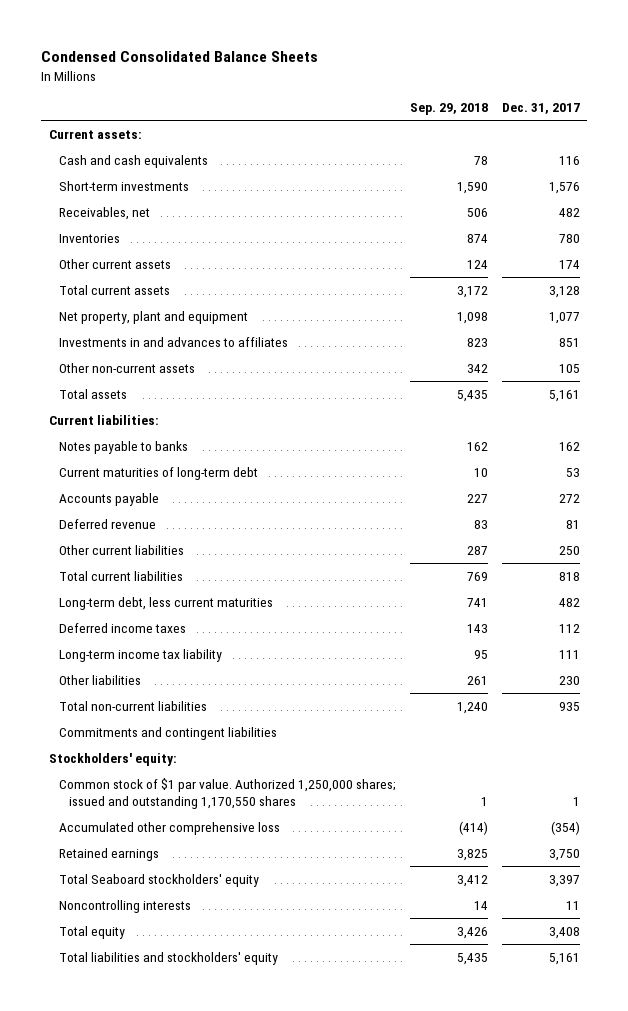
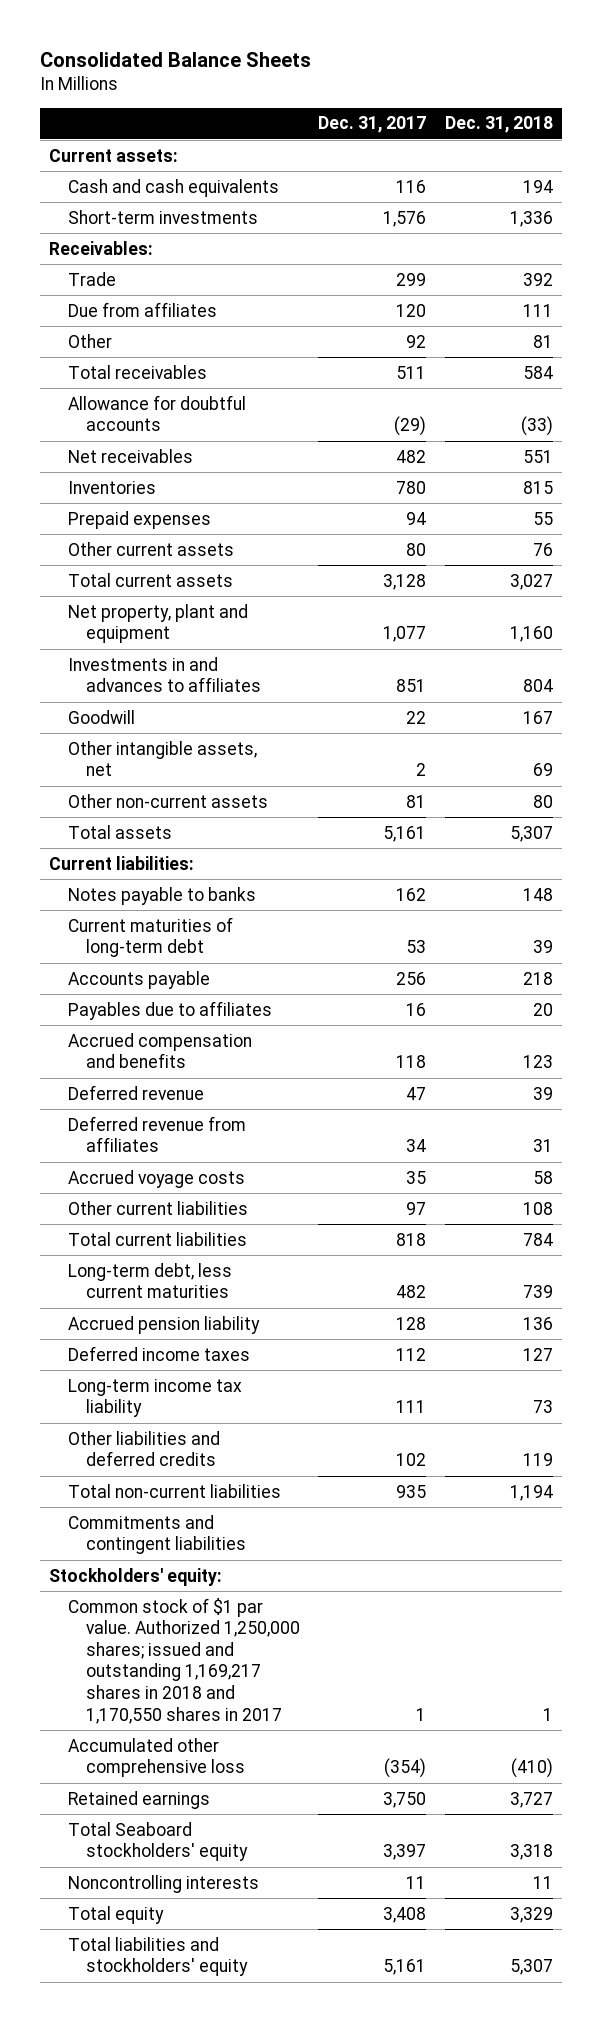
[41,51,319,63] Condensed Consolidated Balance Sheets -> [40,52,312,68] Consolidated Balance Sheets
[409,103,488,116] Sep. 29, 2018 -> none
none -> [444,116,553,134] Dec. 31, 2018
none -> [49,240,154,255] Receivables:
none -> [67,271,116,286] Trade
none -> [67,301,217,317] Due from affiliates
none -> [67,333,112,348] Other
none -> [67,364,207,379] Total receivables
none -> [67,394,246,432] Allowance for doubtful accounts
[58,206,150,220] Receivables, net -> [67,448,193,463] Net receivables
none -> [67,510,211,529] Prepaid expenses
[558,259,580,269] 174 -> [406,542,427,556] 80
none -> [67,709,135,724] Goodwill
none -> [67,740,257,777] Other intangible assets, net
[558,363,580,373] 105 -> [406,794,427,808] 81
[558,493,580,503] 272 -> [396,971,427,985] 256
none -> [67,1000,272,1020] Payables due to affiliates
none -> [67,1032,252,1069] Accrued compensation and benefits
[565,519,580,529] 81 -> [406,1086,427,1100] 47
none -> [67,1115,246,1153] Deferred revenue from affiliates
none -> [67,1169,245,1188] Accrued voyage costs
[558,545,580,555] 250 -> [406,1201,427,1215] 97
none -> [67,1315,260,1334] Accrued pension liability
[58,674,141,685] Other liabilities -> [67,1430,220,1467] Other liabilities and deferred credits
[558,675,580,685] 230 -> [396,1453,427,1467] 102
[58,777,396,809] Common stock of $1 par value. Authorized 1,250,000 shares; issued and outstanding 1,170,550 shares -> [67,1597,300,1724] Common stock of $1 par value. Authorized 1,250,000 shares; issued and outstanding 1,169,217 shares in 2018 and 1,170,550 shares in 2017

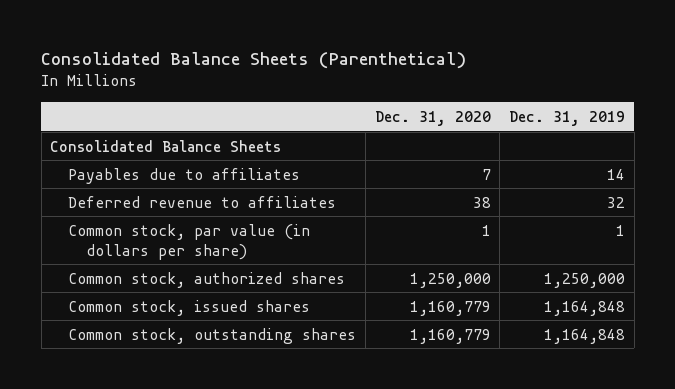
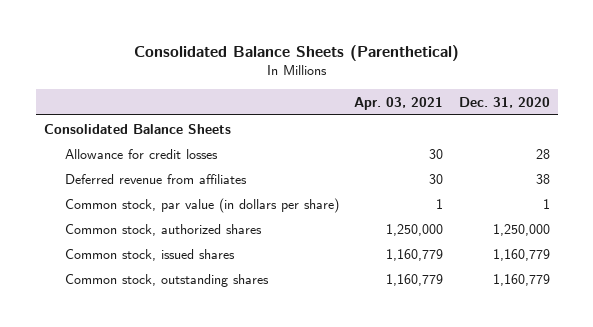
[508,110,625,126] Dec. 31, 2019 -> none
none -> [354,96,444,110] Apr. 03, 2021
[68,167,301,184] Payables due to affiliates -> none
none -> [64,148,218,159] Allowance for credit losses
[68,195,337,208] Deferred revenue to affiliates -> [64,173,247,184] Deferred revenue from affiliates

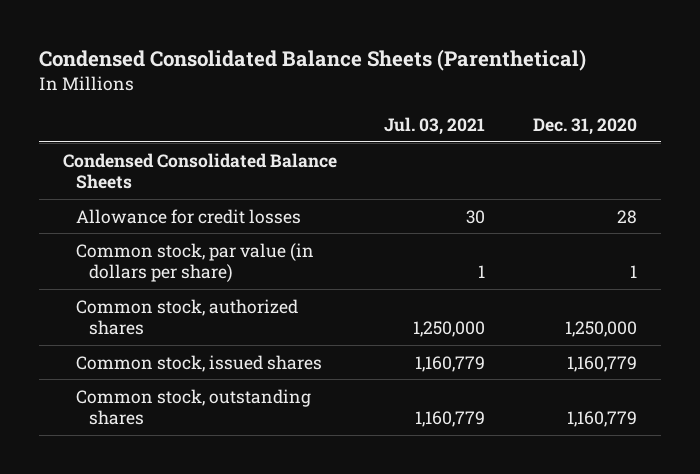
[133,45,459,62] Consolidated Balance Sheets (Parenthetical) -> [38,48,586,71] Condensed Consolidated Balance Sheets (Parenthetical)
[354,96,444,110] Apr. 03, 2021 -> none
none -> [384,116,486,135] Jul. 03, 2021
[43,123,231,134] Consolidated Balance Sheets -> [62,152,337,190] Condensed Consolidated Balance Sheets
[64,173,247,184] Deferred revenue from affiliates -> none

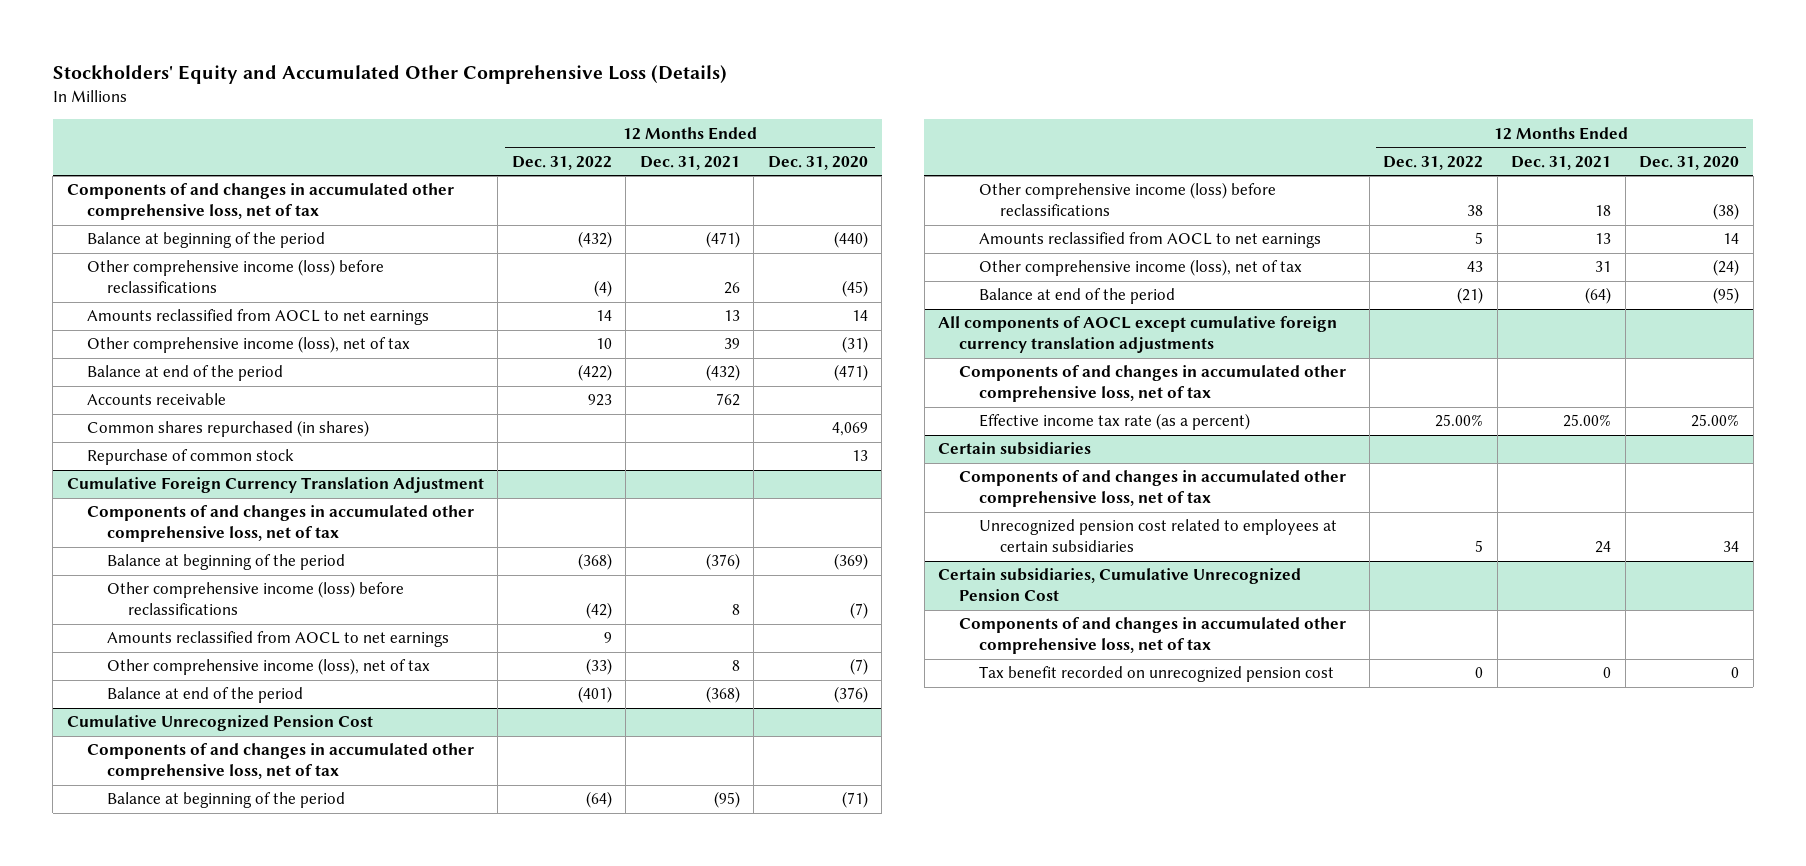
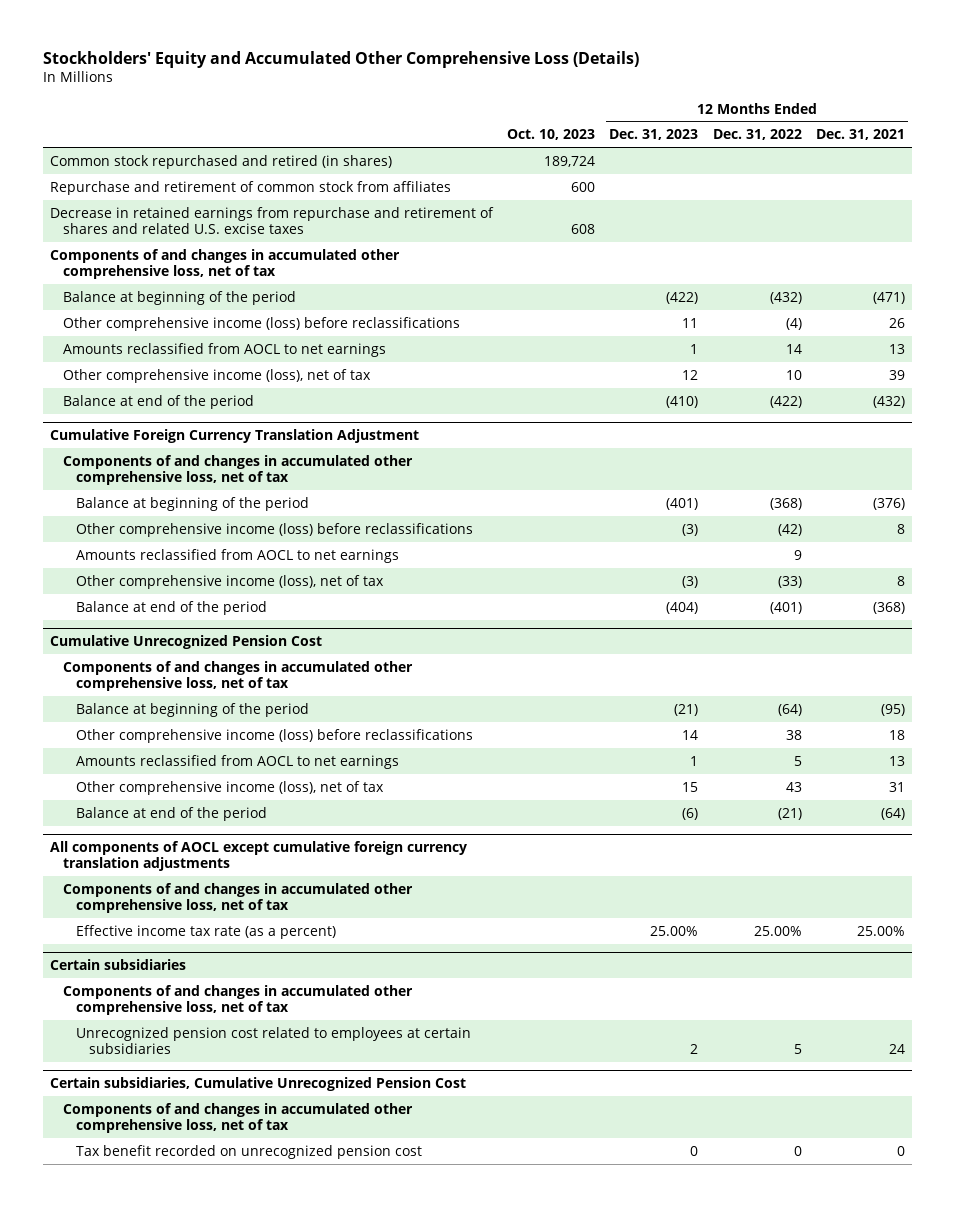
[767,155,868,170] Dec. 31, 2020 -> none
none -> [507,129,596,141] Oct. 10, 2023
none -> [609,129,699,141] Dec. 31, 2023
none -> [49,154,392,169] Common stock repurchased and retired (in shares)
none -> [49,180,451,195] Repurchase and retirement of common stock from affiliates
none -> [49,206,494,235] Decrease in retained earnings from repurchase and retirement of shares and related U.S. excise taxes
[86,393,226,406] Accounts receivable -> none
[86,420,369,438] Common shares repurchased (in shares) -> none
[86,449,294,466] Repurchase of common stock -> none

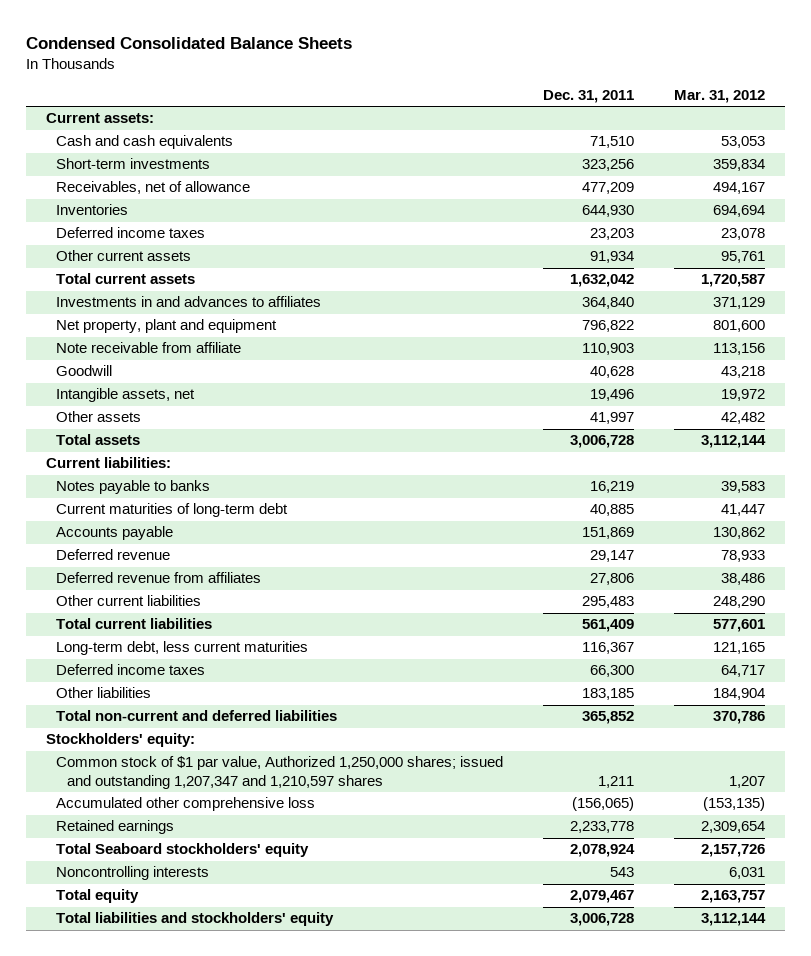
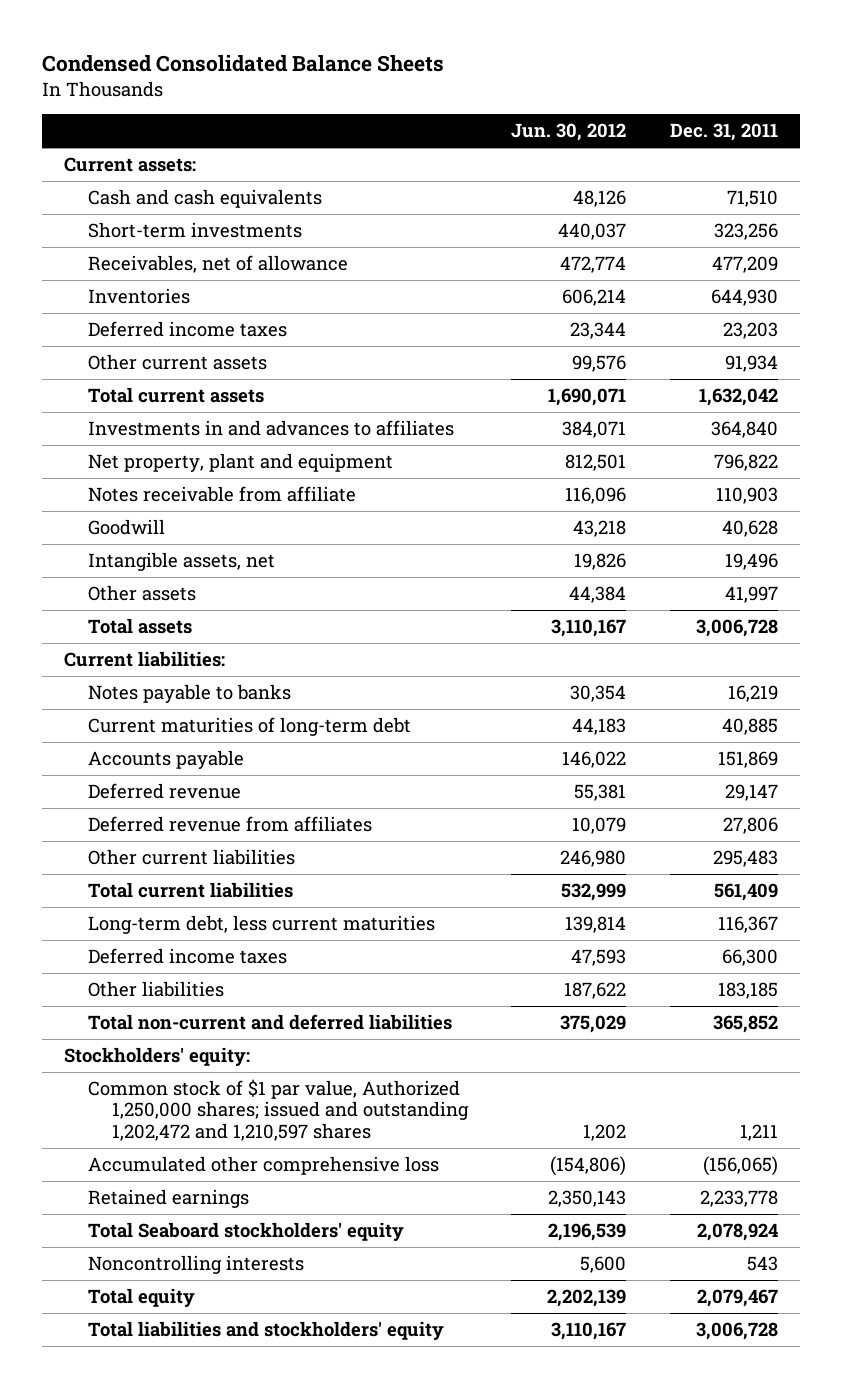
[674,90,766,104] Mar. 31, 2012 -> none
none -> [511,123,627,142] Jun. 30, 2012
[56,342,242,354] Note receivable from affiliate -> [87,486,356,503] Notes receivable from affiliate
[56,756,504,790] Common stock of $1 par value, Authorized 1,250,000 shares; issued and outstanding 1,207,347 and 1,210,597 shares -> [87,1079,469,1141] Common stock of $1 par value, Authorized 1,250,000 shares; issued and outstanding 1,202,472 and 1,210,597 shares

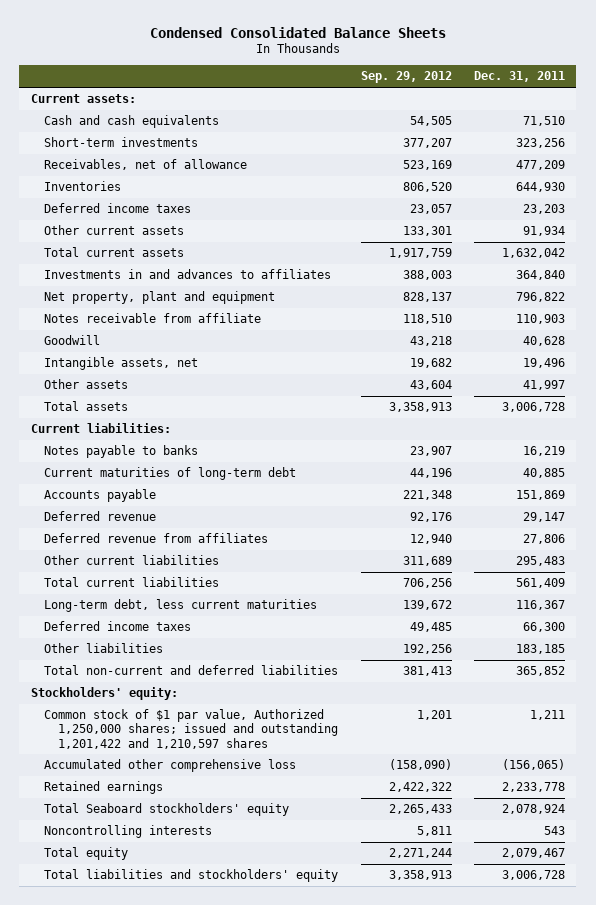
[511,123,627,142] Jun. 30, 2012 -> none
none -> [360,71,452,84] Sep. 29, 2012
[87,1079,469,1141] Common stock of $1 par value, Authorized 1,250,000 shares; issued and outstanding 1,202,472 and 1,210,597 shares -> [44,709,339,749] Common stock of $1 par value, Authorized 1,250,000 shares; issued and outstanding 1,201,422 and 1,210,597 shares

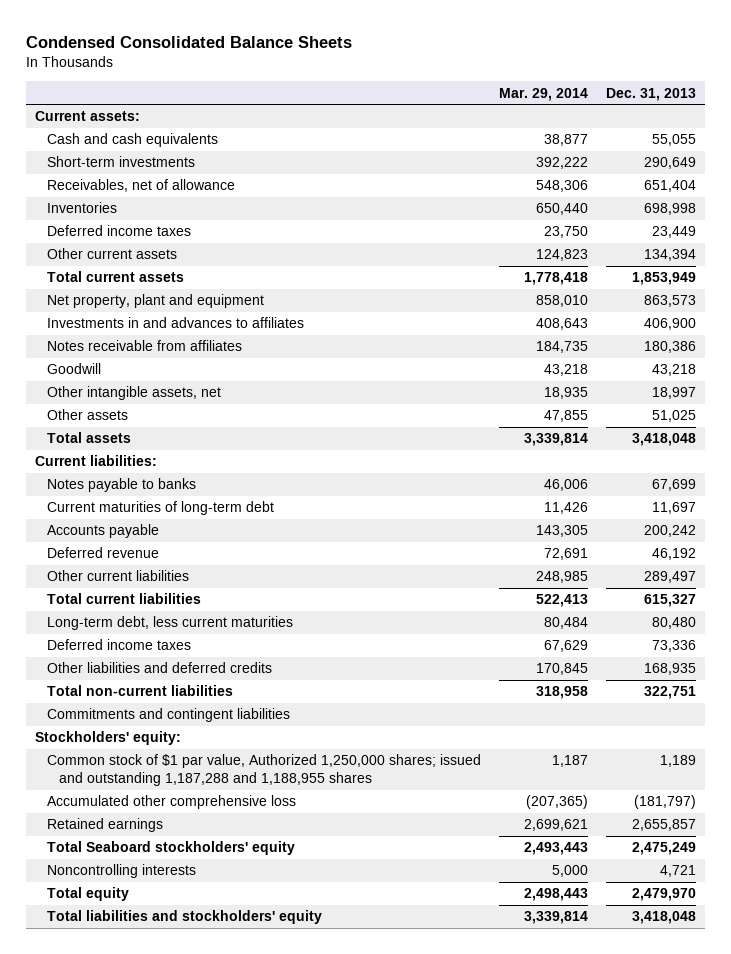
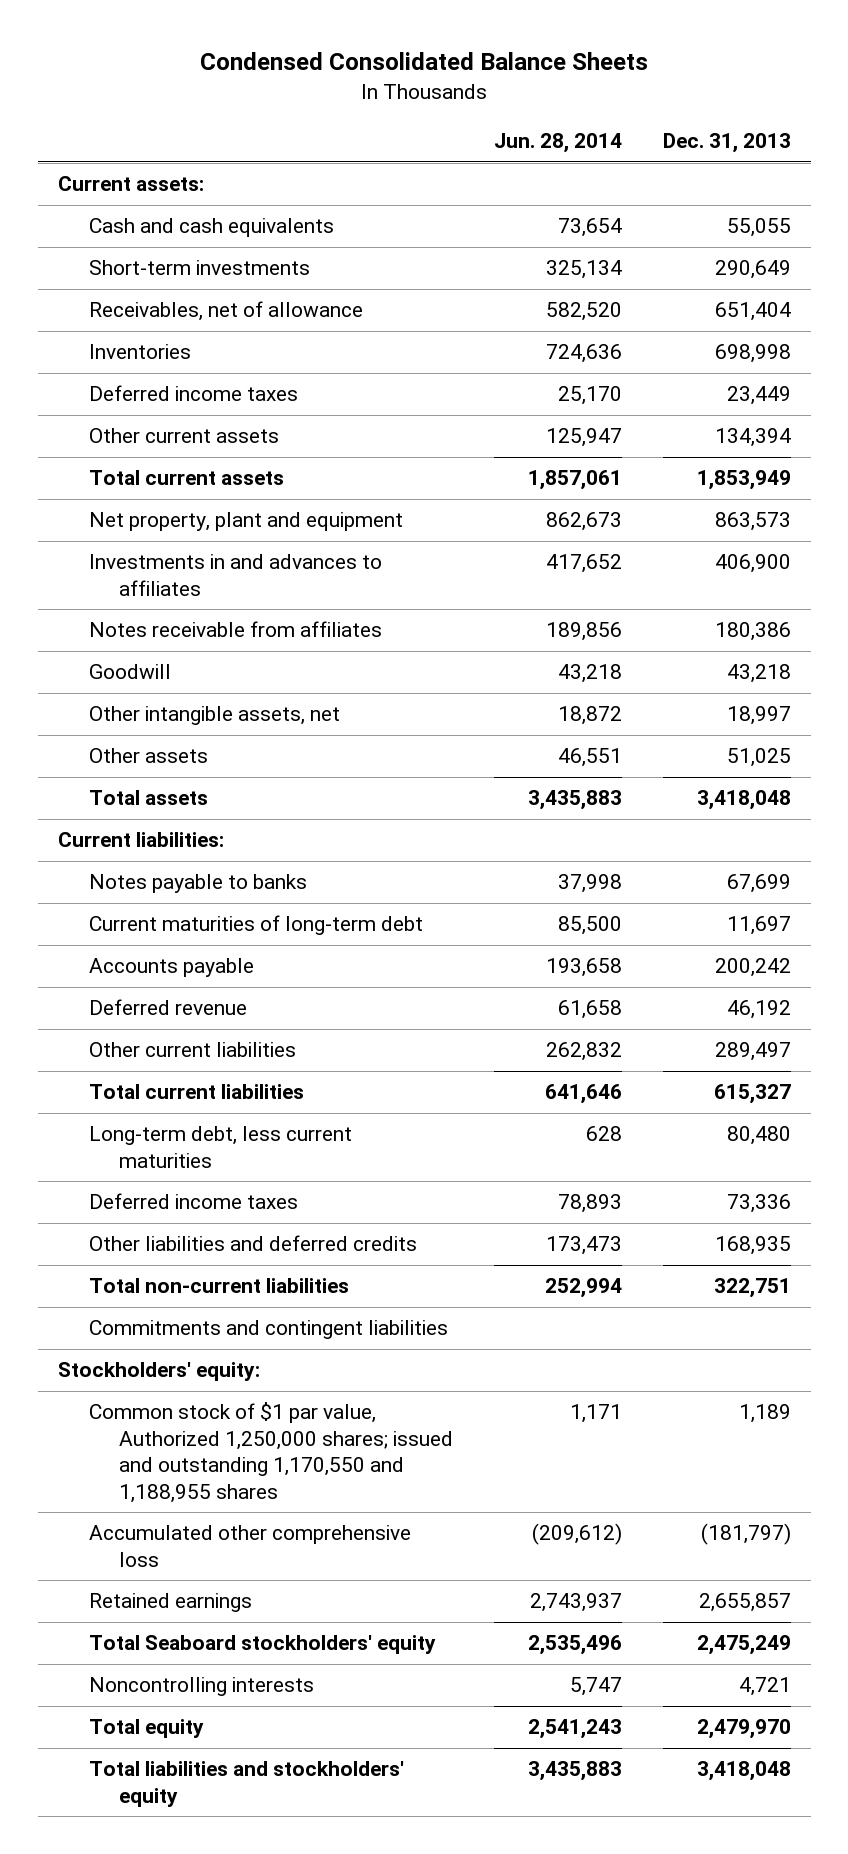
[499,87,589,101] Mar. 29, 2014 -> none
none -> [493,133,622,154] Jun. 28, 2014
[47,754,482,787] Common stock of $1 par value, Authorized 1,250,000 shares; issued and outstanding 1,187,288 and 1,188,955 shares -> [88,1402,454,1503] Common stock of $1 par value, Authorized 1,250,000 shares; issued and outstanding 1,170,550 and 1,188,955 shares

